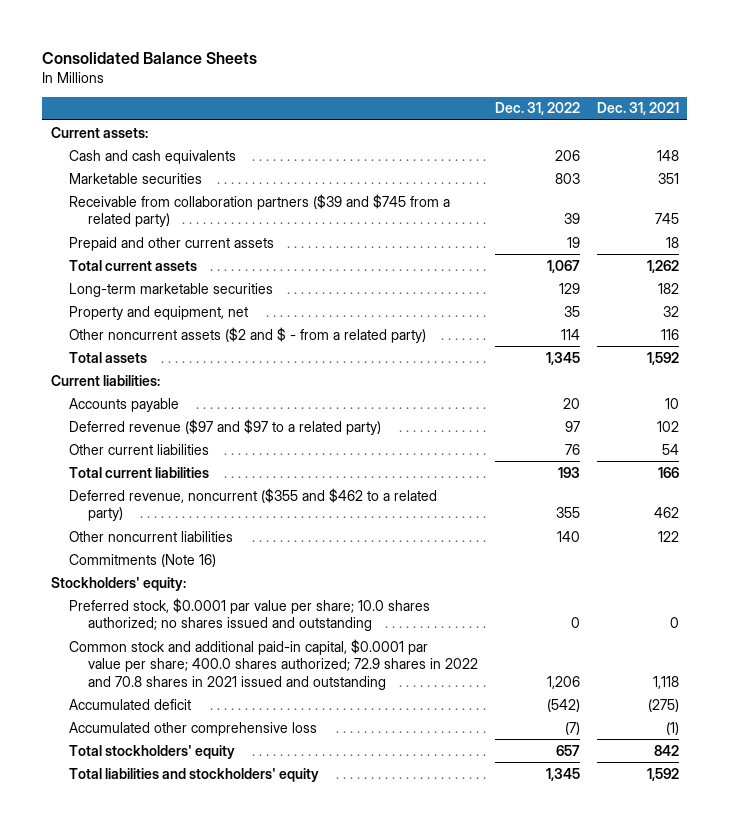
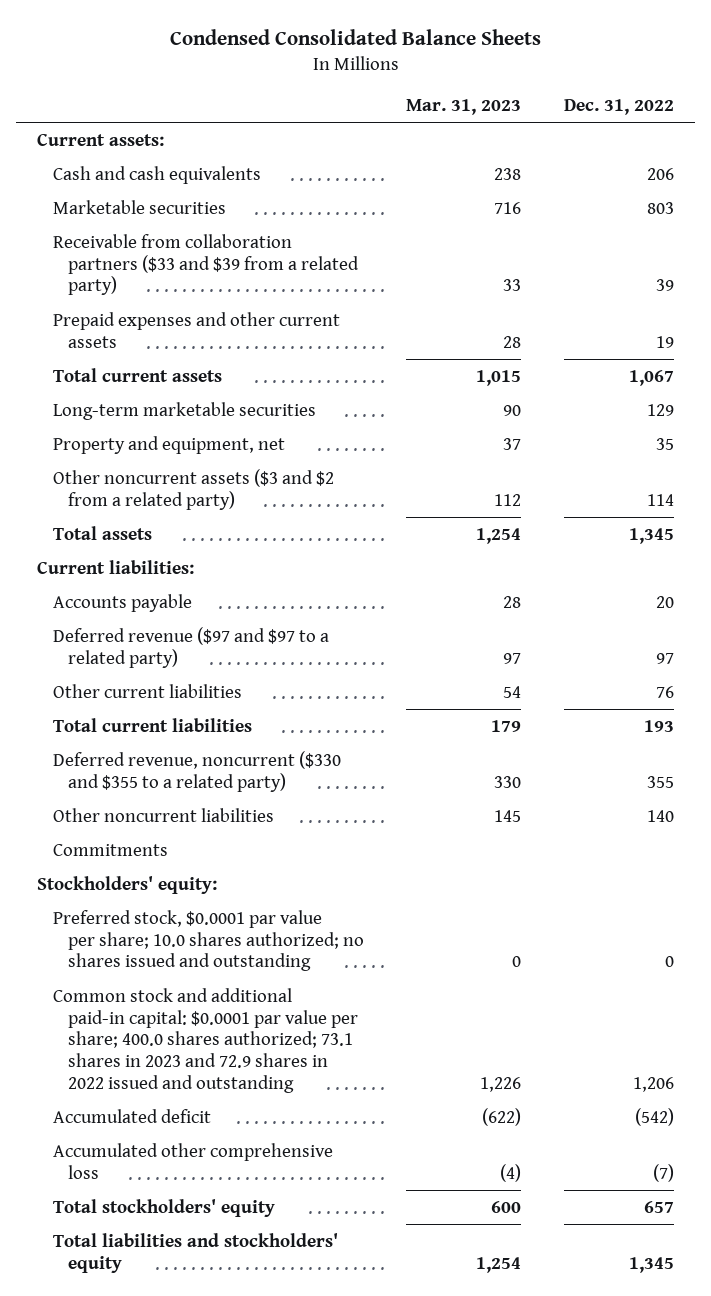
[42,51,258,64] Consolidated Balance Sheets -> [169,28,541,45] Condensed Consolidated Balance Sheets
[596,102,679,116] Dec. 31, 2021 -> none
none -> [406,98,522,115] Mar. 31, 2023
[69,193,451,228] Receivable from collaboration partners ($39 and $745 from a related party) -> [52,233,359,296] Receivable from collaboration partners ($33 and $39 from a related party)
[69,236,275,251] Prepaid and other current assets -> [52,311,340,348] Prepaid expenses and other current assets
[69,326,427,343] Other noncurrent assets ($2 and $ - from a related party) -> [52,468,334,510] Other noncurrent assets ($3 and $2 from a related party)
[69,487,438,522] Deferred revenue, noncurrent ($355 and $462 to a related party) -> [52,750,341,792] Deferred revenue, noncurrent ($330 and $355 to a related party)
[69,553,217,567] Commitments (Note 16) -> [52,843,168,856] Commitments
[69,638,478,690] Common stock and additional paid-in capital, $0.0001 par value per share; 400.0 shares authorized; 72.9 shares in 2022 and 70.8 shares in 2021 issued and outstanding -> [52,987,358,1093] Common stock and additional paid-in capital: $0.0001 par value per share; 400.0 shares authorized; 73.1 shares in 2023 and 72.9 shares in 2022 issued and outstanding

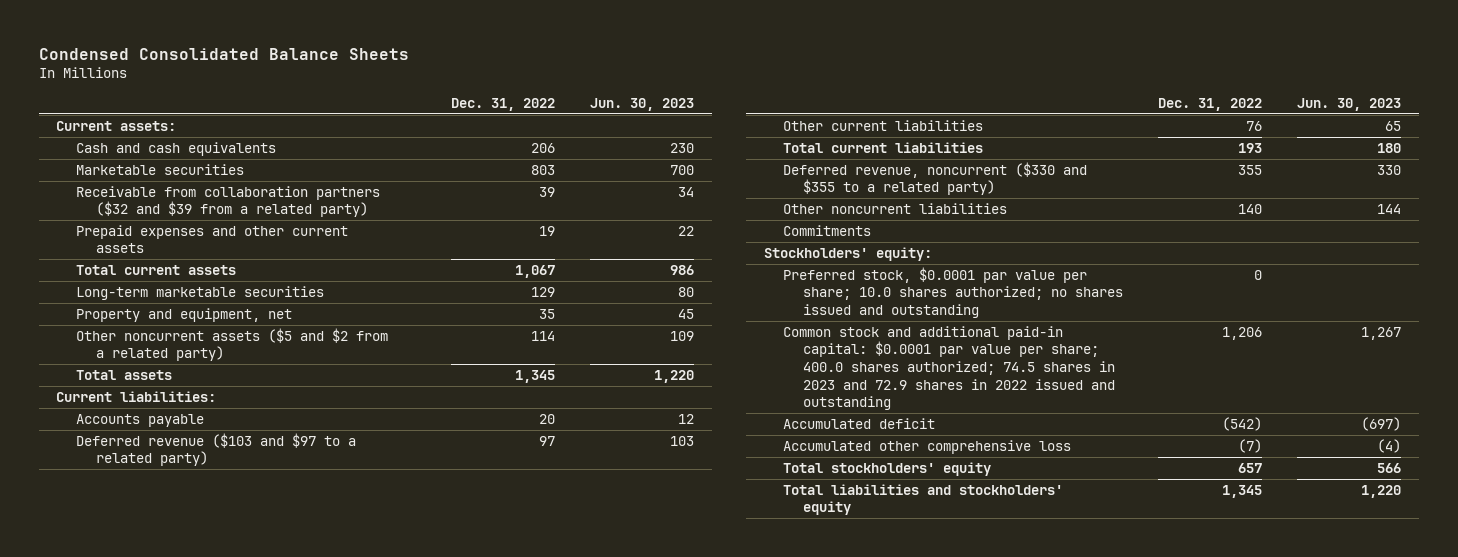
[406,98,522,115] Mar. 31, 2023 -> none
none -> [590,97,695,111] Jun. 30, 2023
[52,233,359,296] Receivable from collaboration partners ($33 and $39 from a related party) -> [75,185,380,218] Receivable from collaboration partners ($32 and $39 from a related party)
[52,468,334,510] Other noncurrent assets ($3 and $2 from a related party) -> [75,327,388,362] Other noncurrent assets ($5 and $2 from a related party)
[52,626,329,668] Deferred revenue ($97 and $97 to a related party) -> [75,432,356,467] Deferred revenue ($103 and $97 to a related party)
[52,987,358,1093] Common stock and additional paid-in capital: $0.0001 par value per share; 400.0 shares authorized; 73.1 shares in 2023 and 72.9 shares in 2022 issued and outstanding -> [783,325,1115,411] Common stock and additional paid-in capital: $0.0001 par value per share; 400.0 shares authorized; 74.5 shares in 2023 and 72.9 shares in 2022 issued and outstanding

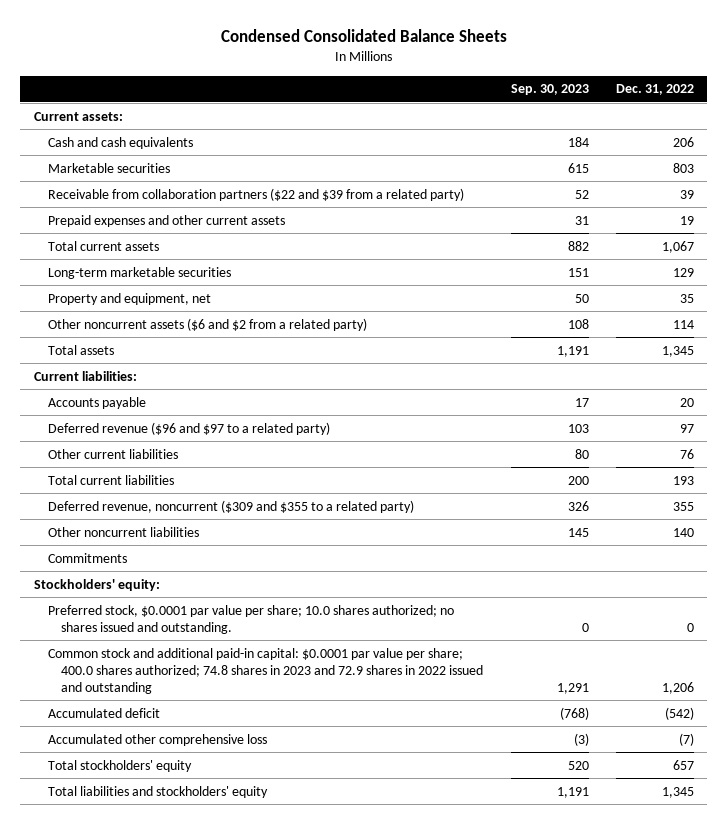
[590,97,695,111] Jun. 30, 2023 -> none
none -> [510,84,589,96] Sep. 30, 2023
[75,185,380,218] Receivable from collaboration partners ($32 and $39 from a related party) -> [47,187,464,201] Receivable from collaboration partners ($22 and $39 from a related party)
[75,327,388,362] Other noncurrent assets ($5 and $2 from a related party) -> [47,317,367,331] Other noncurrent assets ($6 and $2 from a related party)
[75,432,356,467] Deferred revenue ($103 and $97 to a related party) -> [47,421,330,435] Deferred revenue ($96 and $97 to a related party)
[783,161,1088,196] Deferred revenue, noncurrent ($330 and $355 to a related party) -> [47,499,414,513] Deferred revenue, noncurrent ($309 and $355 to a related party)
[783,266,1123,318] Preferred stock, $0.0001 par value per share; 10.0 shares authorized; no shares issued and outstanding -> [47,604,454,634] Preferred stock, $0.0001 par value per share; 10.0 shares authorized; no shares issued and outstanding.
[783,325,1115,411] Common stock and additional paid-in capital: $0.0001 par value per share; 400.0 shares authorized; 74.5 shares in 2023 and 72.9 shares in 2022 issued and outstanding -> [47,647,484,694] Common stock and additional paid-in capital: $0.0001 par value per share; 400.0 shares authorized; 74.8 shares in 2023 and 72.9 shares in 2022 issued and outstanding

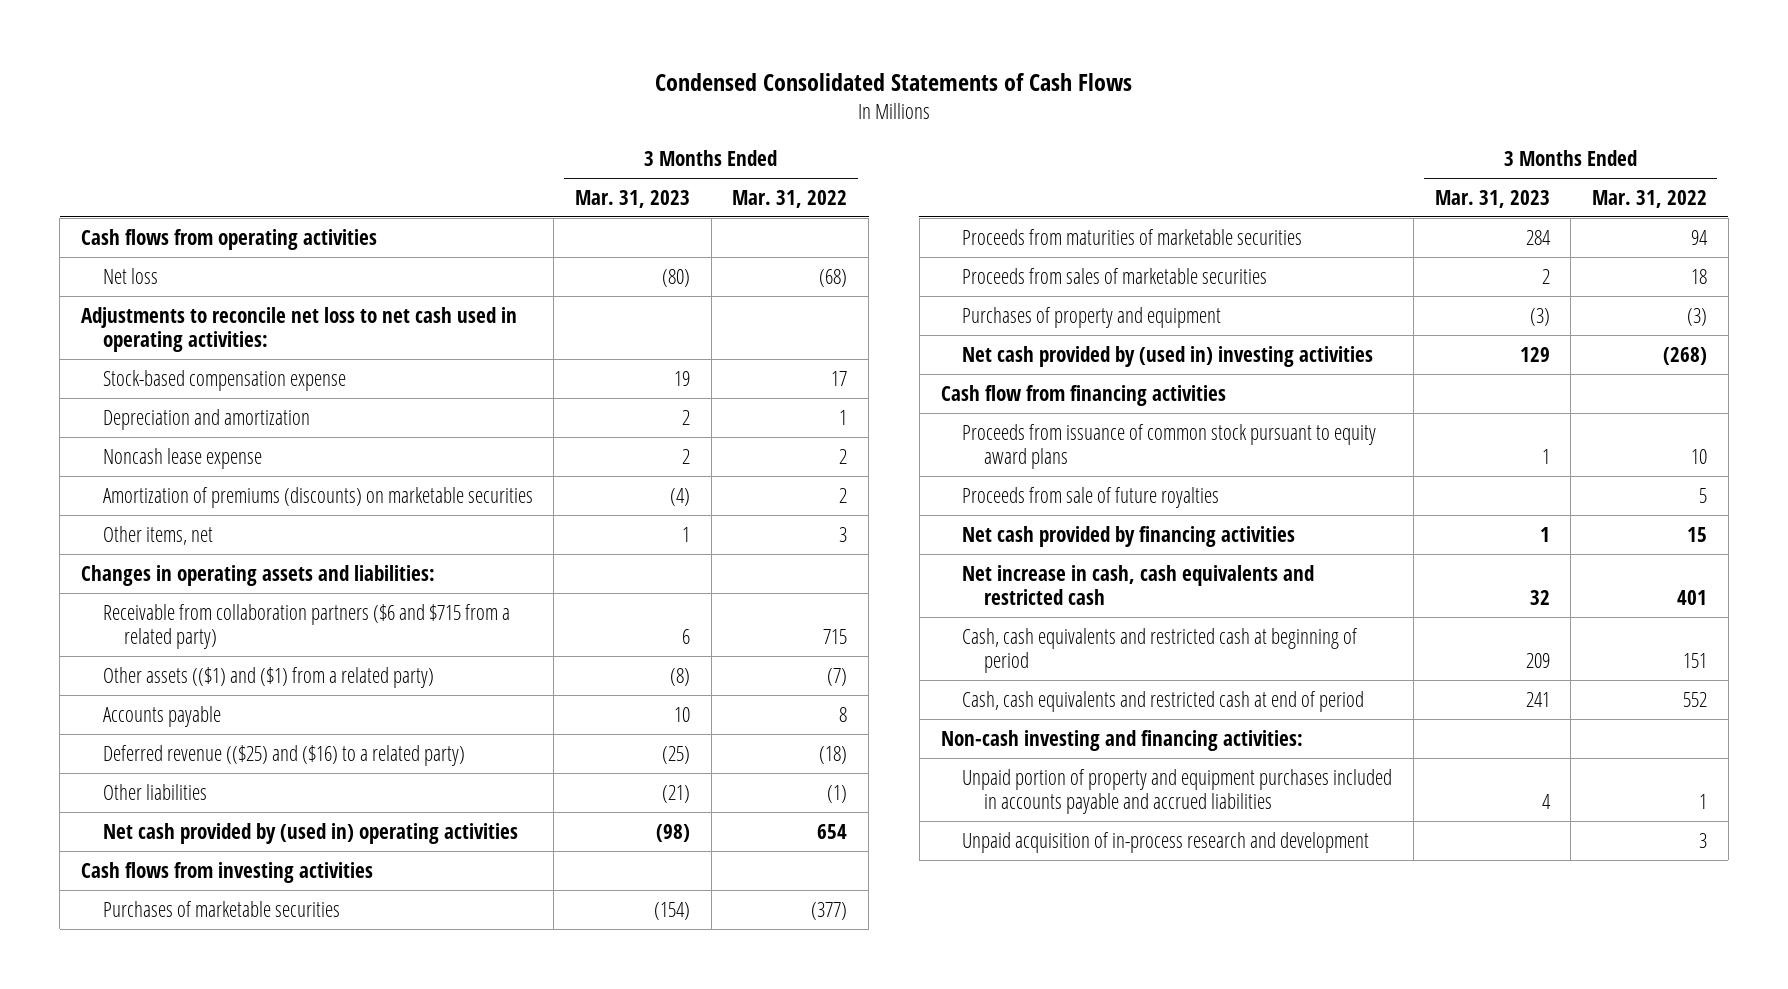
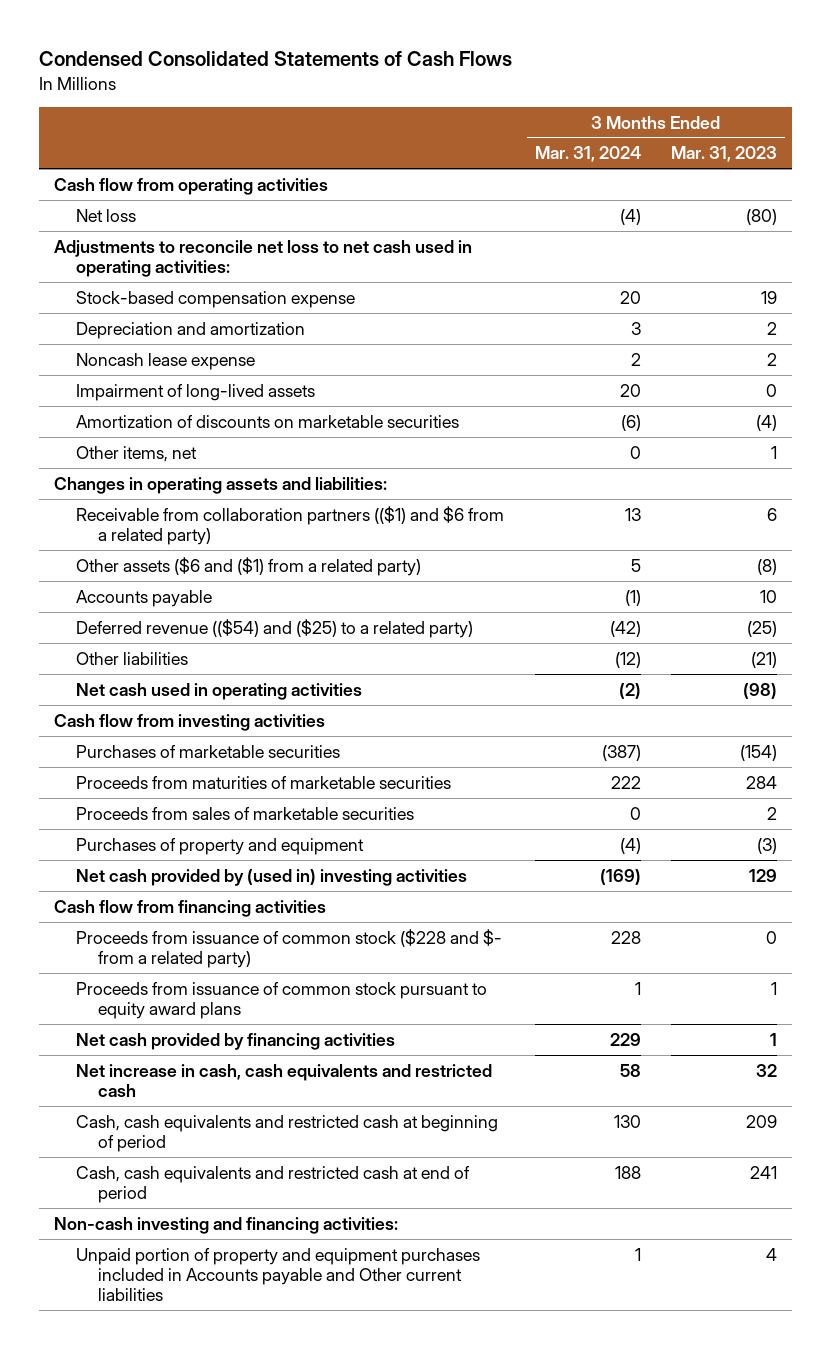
[732,189,848,208] Mar. 31, 2022 -> none
none -> [534,146,641,163] Mar. 31, 2024
[81,228,378,250] Cash flows from operating activities -> [54,177,329,195] Cash flow from operating activities
none -> [76,383,316,401] Impairment of long-lived assets
[102,486,533,508] Amortization of premiums (discounts) on marketable securities -> [76,414,460,428] Amortization of discounts on marketable securities
[102,603,510,650] Receivable from collaboration partners ($6 and $715 from a related party) -> [76,505,505,545] Receivable from collaboration partners (($1) and $6 from a related party)
[102,666,434,688] Other assets (($1) and ($1) from a related party) -> [76,556,422,576] Other assets ($6 and ($1) from a related party)
[102,744,465,766] Deferred revenue (($25) and ($16) to a related party) -> [76,618,474,638] Deferred revenue (($54) and ($25) to a related party)
[102,822,518,844] Net cash provided by (used in) operating activities -> [76,682,363,700] Net cash used in operating activities
[81,861,374,883] Cash flows from investing activities -> [54,713,326,731] Cash flow from investing activities
none -> [76,928,503,968] Proceeds from issuance of common stock ($228 and $- from a related party)
[962,486,1220,508] Proceeds from sale of future royalties -> none
[962,831,1370,853] Unpaid acquisition of in-process research and development -> none
[962,768,1393,815] Unpaid portion of property and equipment purchases included in accounts payable and accrued liabilities -> [76,1247,481,1301] Unpaid portion of property and equipment purchases included in Accounts payable and Other current liabilities

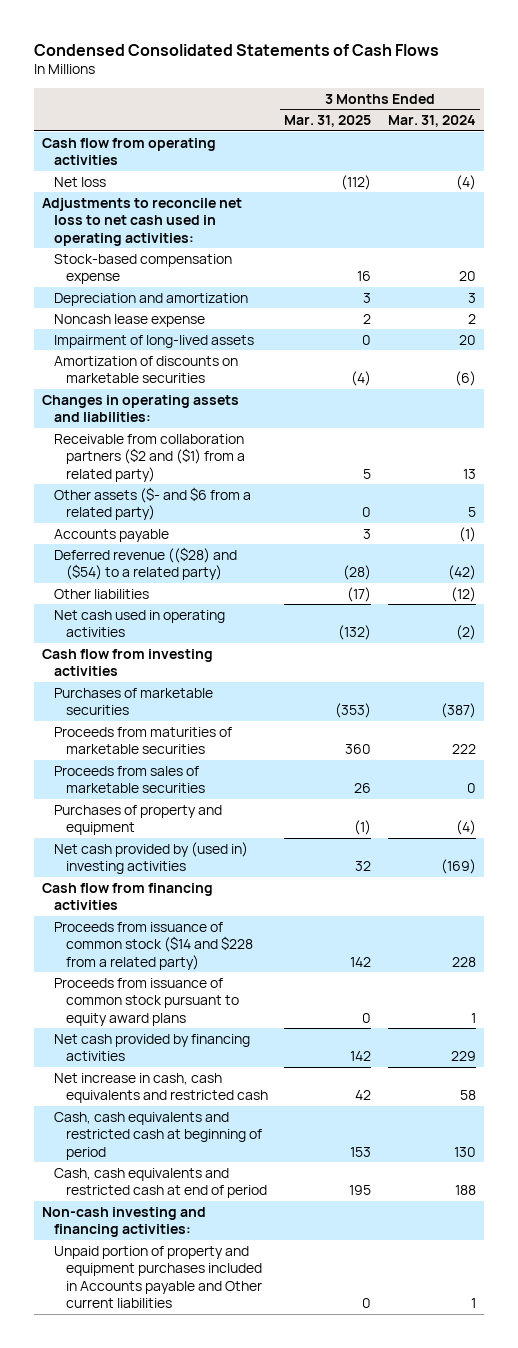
[671,146,778,163] Mar. 31, 2023 -> none
none -> [284,115,372,128] Mar. 31, 2025
[76,445,198,462] Other items, net -> none
[76,505,505,545] Receivable from collaboration partners (($1) and $6 from a related party) -> [53,433,245,482] Receivable from collaboration partners ($2 and ($1) from a related party)
[76,556,422,576] Other assets ($6 and ($1) from a related party) -> [53,486,251,521] Other assets ($- and $6 from a related party)
[76,618,474,638] Deferred revenue (($54) and ($25) to a related party) -> [53,546,237,581] Deferred revenue (($28) and ($54) to a related party)
[76,928,503,968] Proceeds from issuance of common stock ($228 and $- from a related party) -> [53,921,253,970] Proceeds from issuance of common stock ($14 and $228 from a related party)

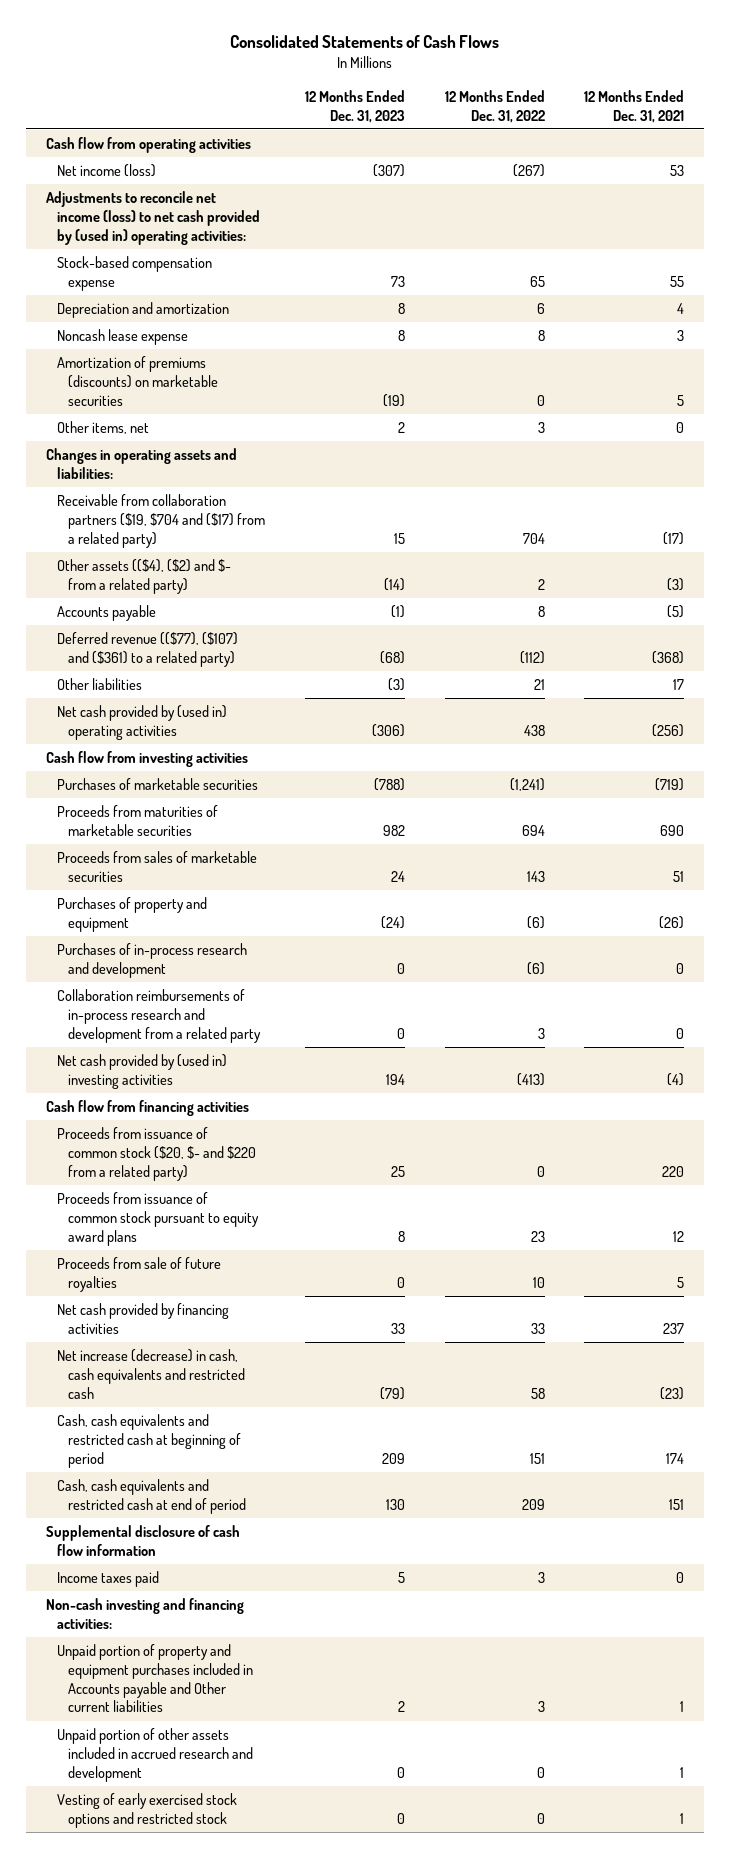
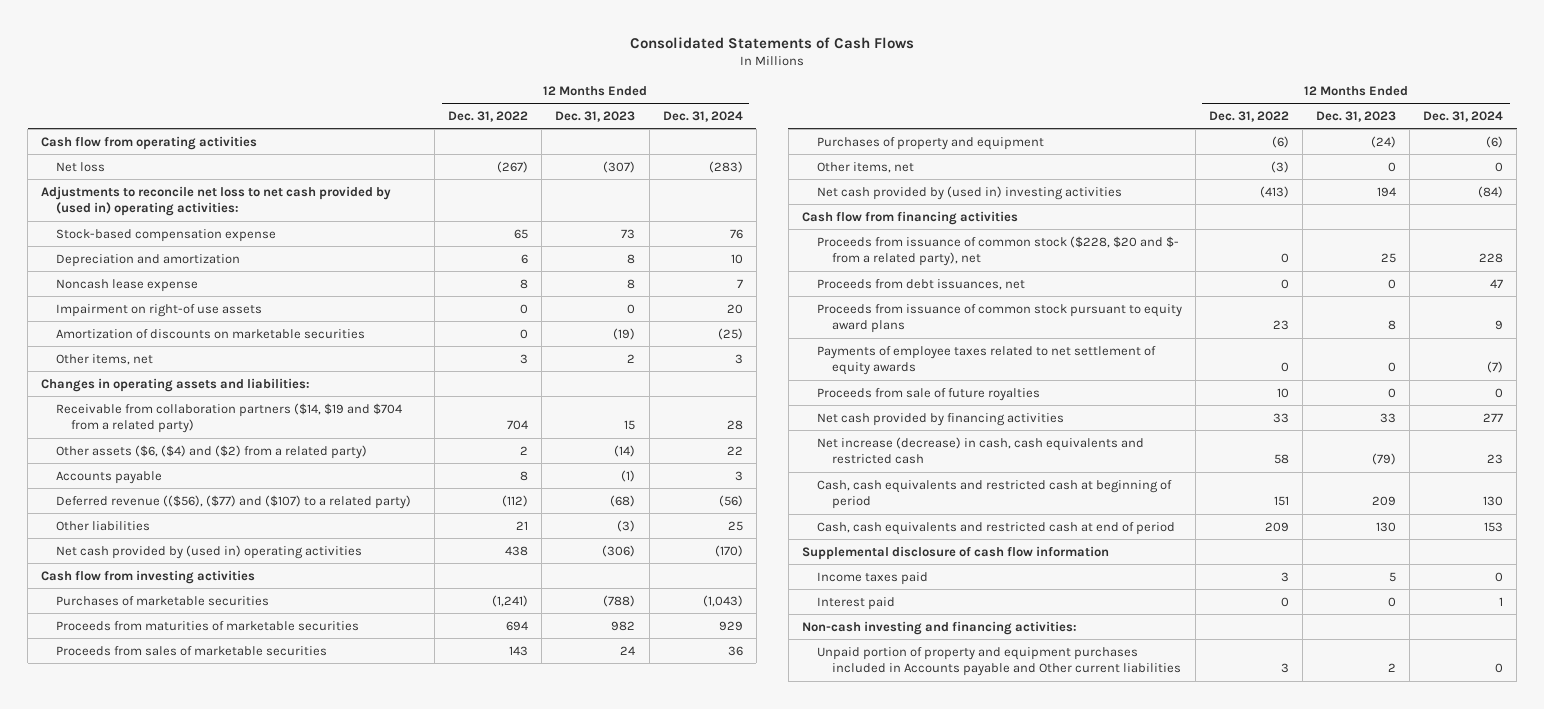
[584,89,685,123] 12 Months Ended Dec. 31, 2021 -> none
none -> [662,110,743,122] Dec. 31, 2024
[56,163,156,177] Net income (loss) -> [56,161,106,172] Net loss
[45,190,260,245] Adjustments to reconcile net income (loss) to net cash provided by (used in) operating activities: -> [41,185,392,217] Adjustments to reconcile net loss to net cash provided by (used in) operating activities:
none -> [56,303,263,317] Impairment on right-of use assets
[56,355,219,406] Amortization of premiums (discounts) on marketable securities -> [56,328,366,339] Amortization of discounts on marketable securities
[56,493,266,548] Receivable from collaboration partners ($19, $704 and ($17) from a related party) -> [56,402,403,434] Receivable from collaboration partners ($14, $19 and $704 from a related party)
[56,558,231,594] Other assets (($4), ($2) and $- from a related party) -> [56,444,368,459] Other assets ($6, ($4) and ($2) from a related party)
[56,631,238,667] Deferred revenue (($77), ($107) and ($361) to a related party) -> [56,494,412,509] Deferred revenue (($56), ($77) and ($107) to a related party)
[56,942,247,978] Purchases of in-process research and development -> none
[56,988,262,1043] Collaboration reimbursements of in-process research and development from a related party -> none
none -> [817,161,915,173] Other items, net
[56,1126,257,1181] Proceeds from issuance of common stock ($20, $- and $220 from a related party) -> [817,235,1180,267] Proceeds from issuance of common stock ($228, $20 and $- from a related party), net
none -> [817,278,1026,290] Proceeds from debt issuances, net
none -> [817,345,1157,376] Payments of employee taxes related to net settlement of equity awards
none -> [817,596,896,610] Interest paid
[56,1727,254,1782] Unpaid portion of other assets included in accrued research and development -> none
[56,1792,237,1828] Vesting of early exercised stock options and restricted stock -> none

